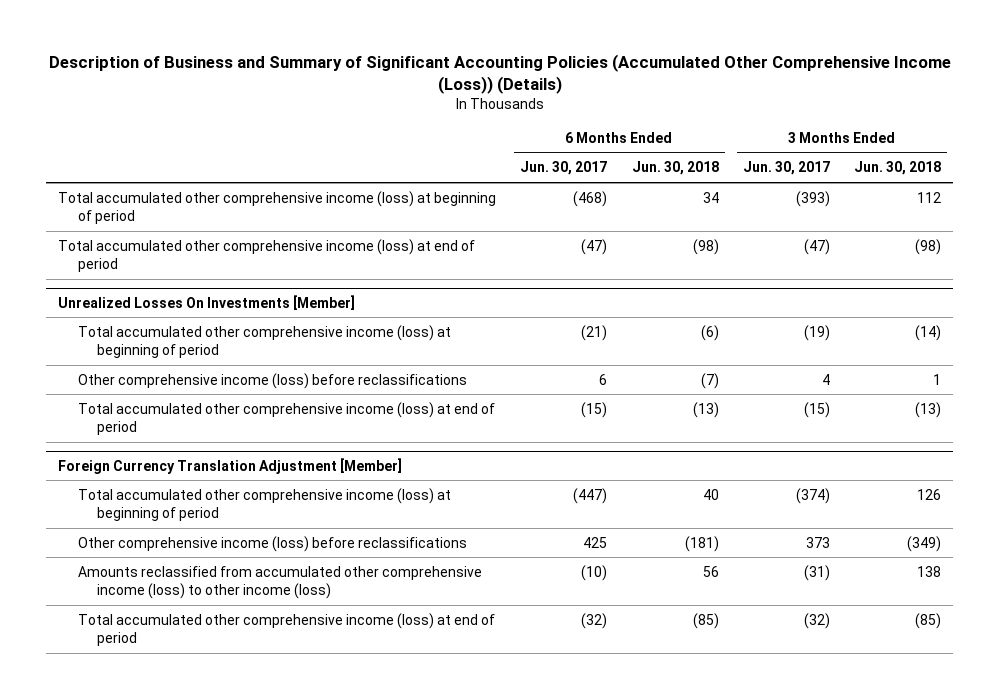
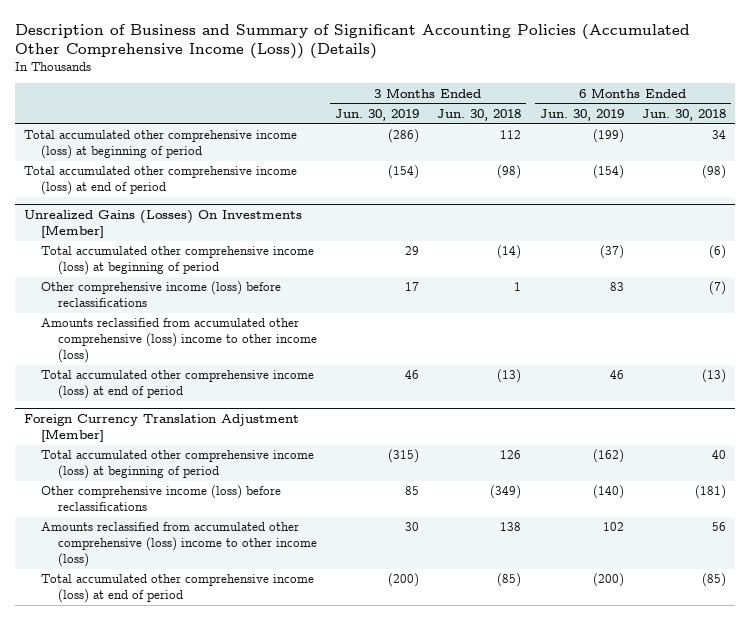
[520,161,608,176] Jun. 30, 2017 -> none
[742,161,830,176] Jun. 30, 2017 -> none
none -> [335,108,420,121] Jun. 30, 2019
none -> [539,108,624,121] Jun. 30, 2019
[58,294,356,310] Unrealized Losses On Investments [Member] -> [24,210,303,239] Unrealized Gains (Losses) On Investments [Member]
none -> [41,318,317,364] Amounts reclassified from accumulated other comprehensive (loss) income to other income (loss)
[77,565,482,600] Amounts reclassified from accumulated other comprehensive income (loss) to other income (loss) -> [41,522,317,568] Amounts reclassified from accumulated other comprehensive (loss) income to other income (loss)

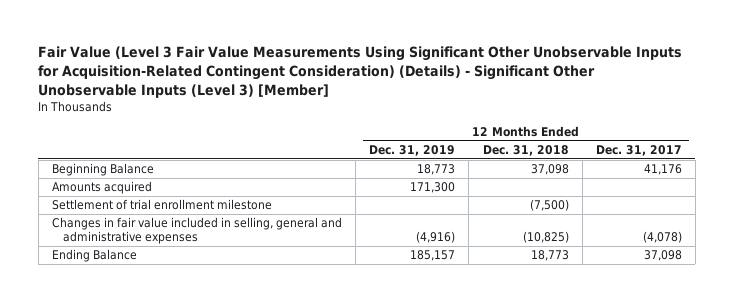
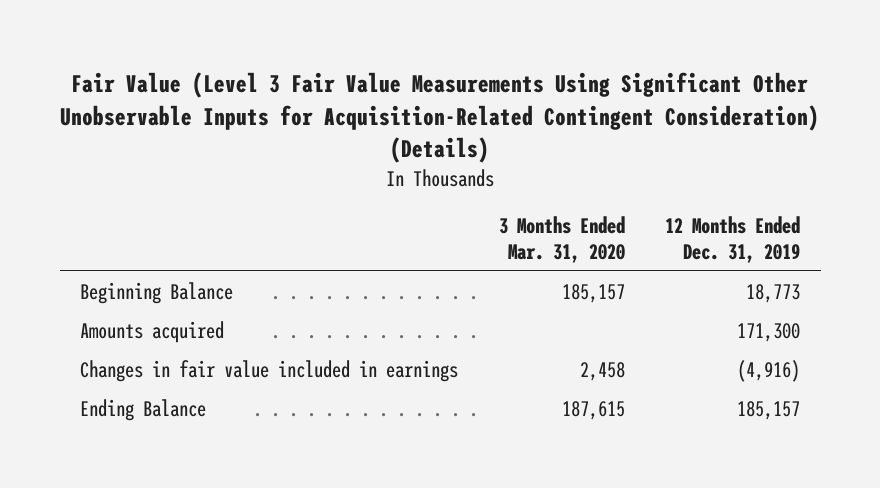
[38,46,683,98] Fair Value (Level 3 Fair Value Measurements Using Significant Other Unobservable Inputs for Acquisition-Related Contingent Consideration) (Details) - Significant Other Unobservable Inputs (Level 3) [Member] -> [60,72,820,164] Fair Value (Level 3 Fair Value Measurements Using Significant Other Unobservable Inputs for Acquisition-Related Contingent Consideration) (Details)
[482,145,569,157] Dec. 31, 2018 -> none
[595,145,682,157] Dec. 31, 2017 -> none
none -> [498,216,625,263] 3 Months Ended Mar. 31, 2020
[52,199,273,211] Settlement of trial enrollment milestone -> none
[52,217,343,245] Changes in fair value included in selling, general and administrative expenses -> [79,359,458,382] Changes in fair value included in earnings

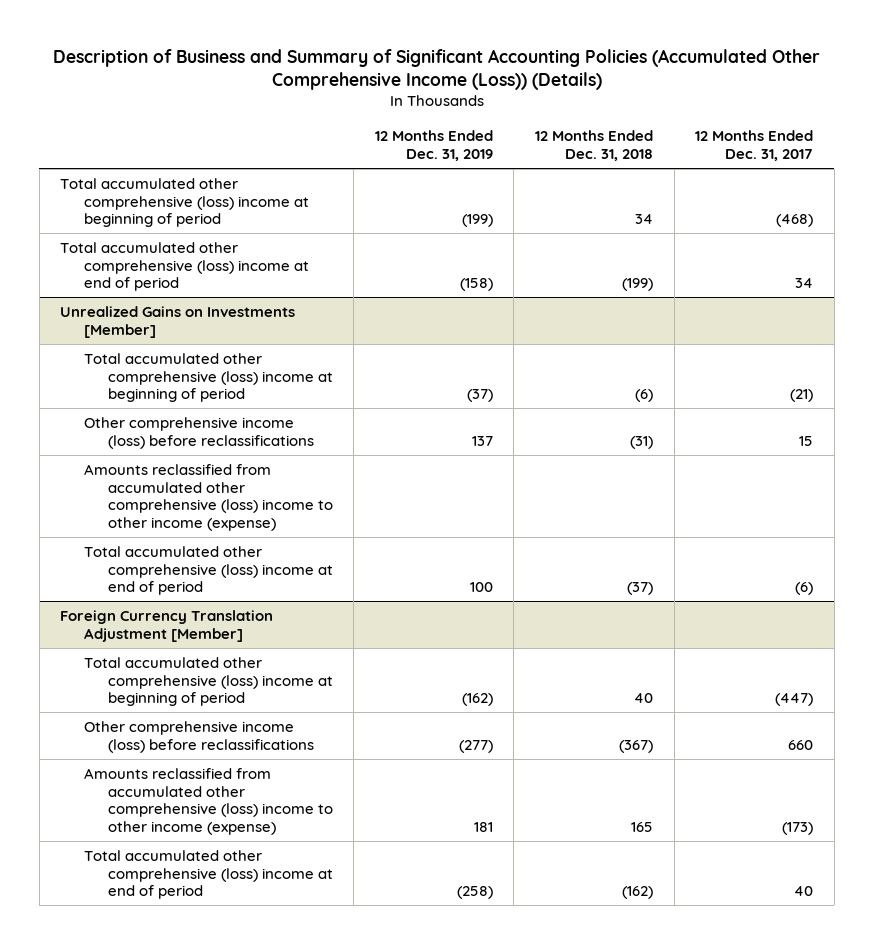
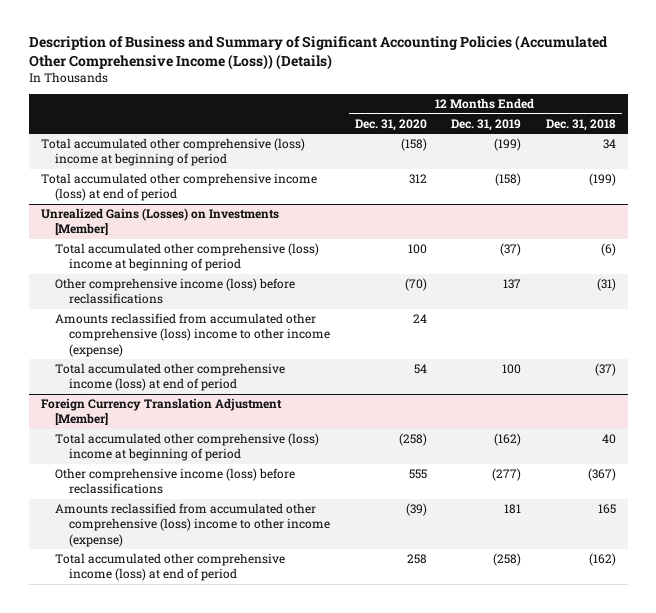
[695,130,814,161] 12 Months Ended Dec. 31, 2017 -> none
none -> [354,118,427,131] Dec. 31, 2020
[60,241,310,292] Total accumulated other comprehensive (loss) income at end of period -> [40,173,317,202] Total accumulated other comprehensive income (loss) at end of period
[60,305,296,338] Unrealized Gains on Investments [Member] -> [40,208,279,236] Unrealized Gains (Losses) on Investments [Member]
[84,545,333,596] Total accumulated other comprehensive (loss) income at end of period -> [55,363,286,392] Total accumulated other comprehensive income (loss) at end of period
[84,849,333,900] Total accumulated other comprehensive (loss) income at end of period -> [55,553,286,582] Total accumulated other comprehensive income (loss) at end of period

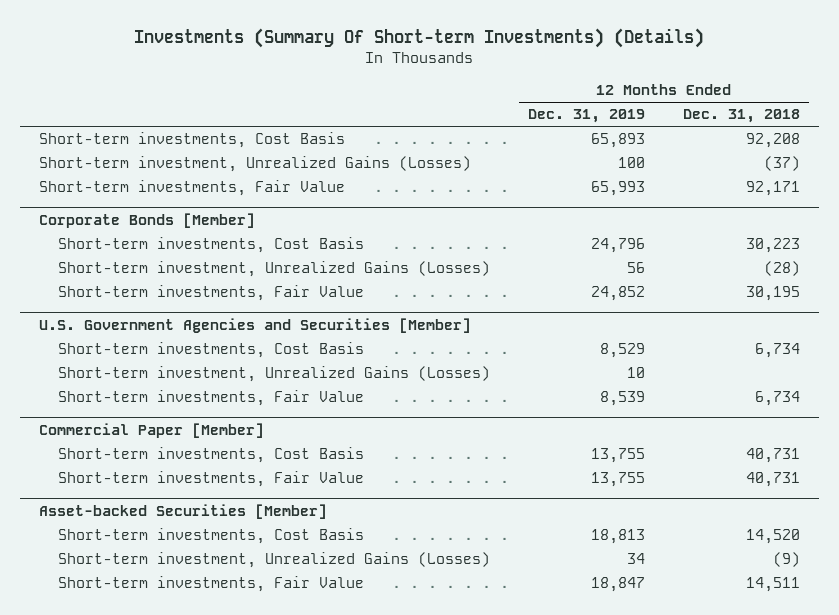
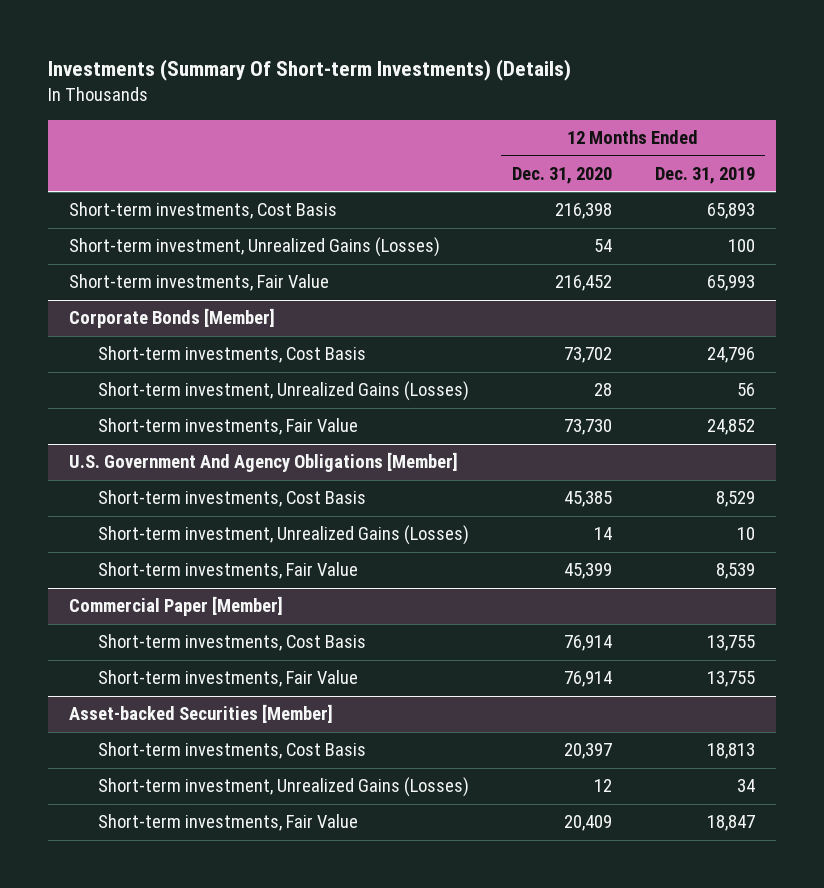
[682,109,800,124] Dec. 31, 2018 -> none
none -> [511,166,612,184] Dec. 31, 2020
[39,318,472,334] U.S. Government Agencies and Securities [Member] -> [69,452,459,473] U.S. Government And Agency Obligations [Member]

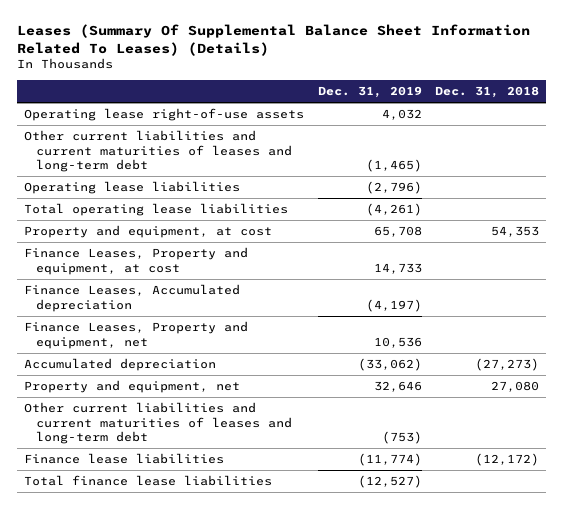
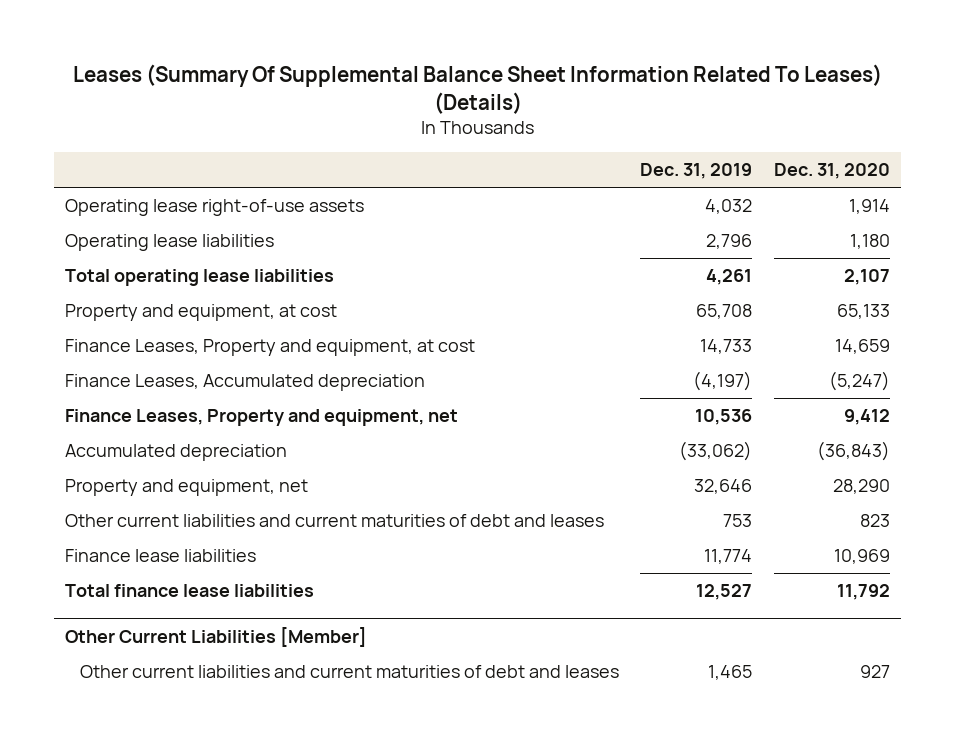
[435,86,540,99] Dec. 31, 2018 -> none
none -> [774,163,891,180] Dec. 31, 2020
[24,130,292,173] Other current liabilities and current maturities of leases and long-term debt -> none
[365,181,422,195] (2,796) -> [706,234,753,250] 2,796
[365,203,422,217] (4,261) -> [706,269,753,286] 4,261
[24,402,292,445] Other current liabilities and current maturities of leases and long-term debt -> [65,514,605,528] Other current liabilities and current maturities of debt and leases
[381,431,422,445] (753) -> [723,514,753,528] 753
[357,453,422,467] (11,774) -> [704,549,753,565] 11,774
[357,475,422,489] (12,527) -> [696,584,753,601] 12,527
none -> [65,627,368,648] Other Current Liabilities [Member]
none -> [79,665,619,679] Other current liabilities and current maturities of debt and leases

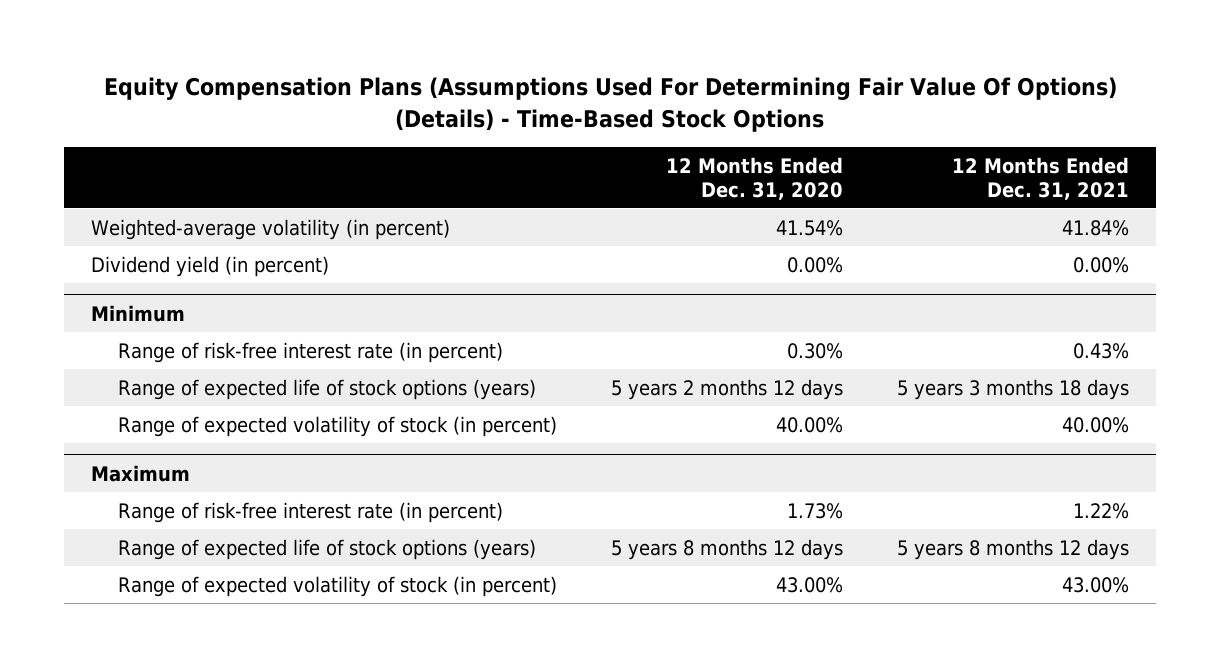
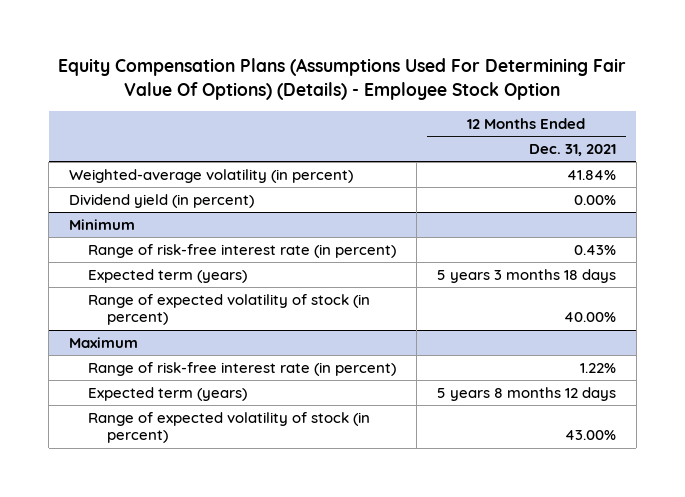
[103,77,1117,132] Equity Compensation Plans (Assumptions Used For Determining Fair Value Of Options) (Details) - Time-Based Stock Options -> [58,58,627,100] Equity Compensation Plans (Assumptions Used For Determining Fair Value Of Options) (Details) - Employee Stock Option
[666,156,844,200] 12 Months Ended Dec. 31, 2020 -> none
[118,378,537,400] Range of expected life of stock options (years) -> [88,269,248,284] Expected term (years)
[118,538,537,560] Range of expected life of stock options (years) -> [88,387,248,402] Expected term (years)

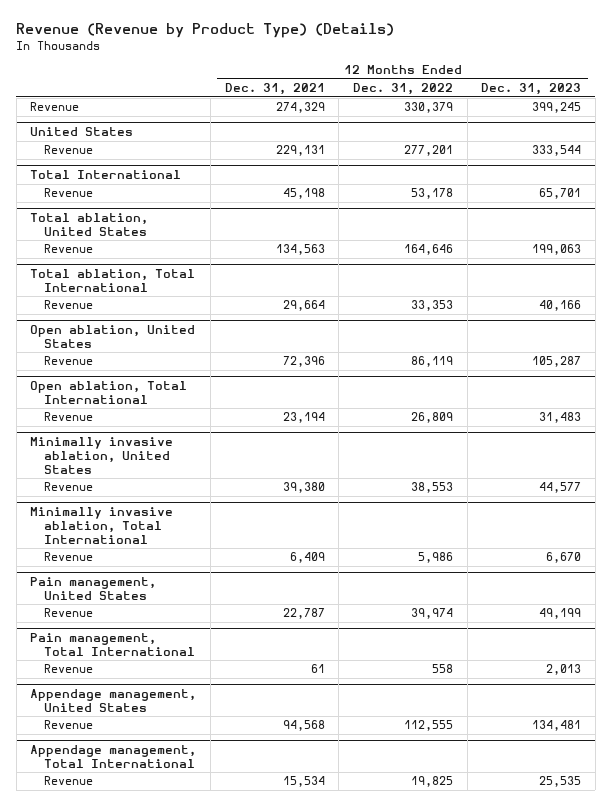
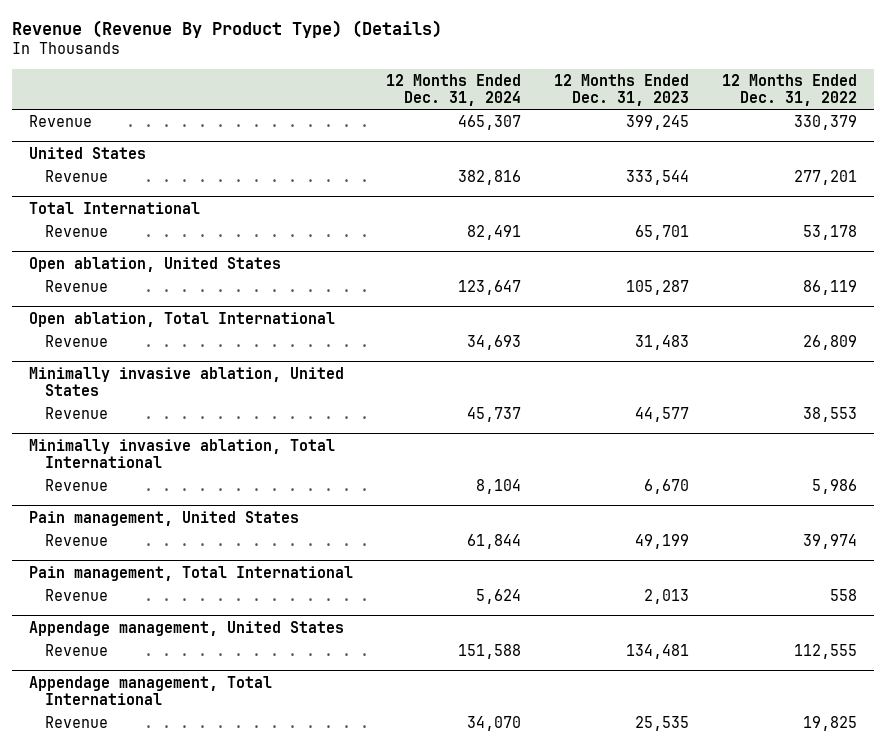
[16,22,395,38] Revenue (Revenue by Product Type) (Details) -> [11,19,442,38] Revenue (Revenue By Product Type) (Details)
[224,83,325,96] Dec. 31, 2021 -> none
none -> [385,73,521,107] 12 Months Ended Dec. 31, 2024
[30,213,149,236] Total ablation, United States -> none
[44,244,94,254] Revenue -> none
[30,269,196,292] Total ablation, Total International -> none
[44,300,94,310] Revenue -> none

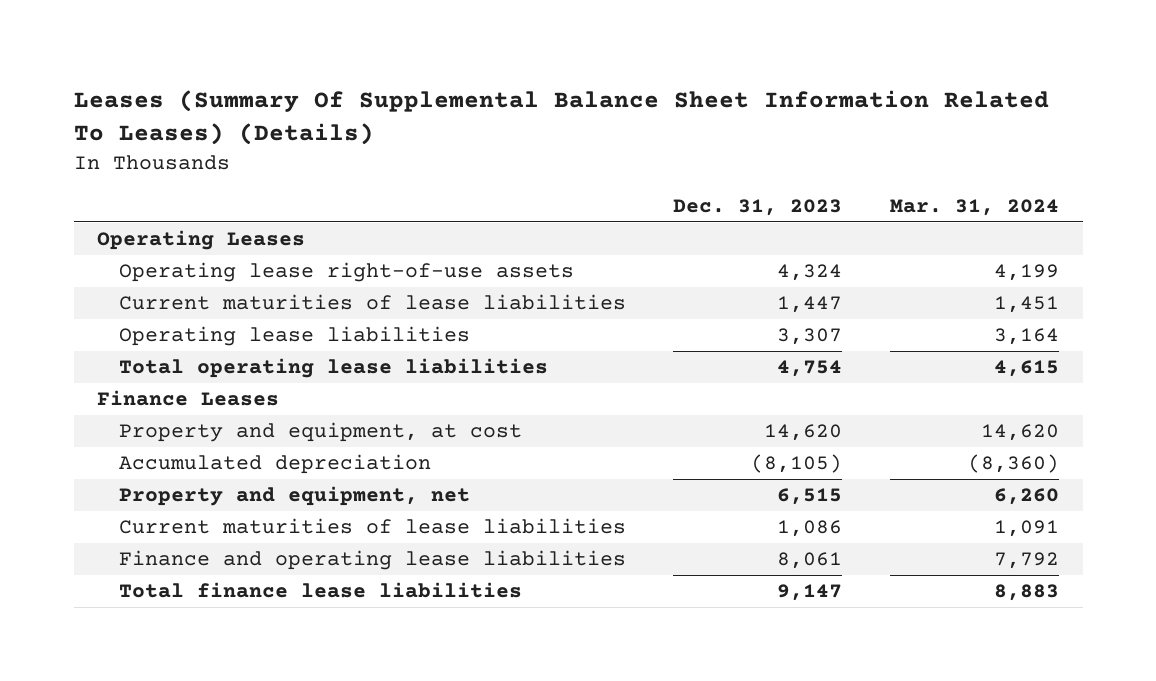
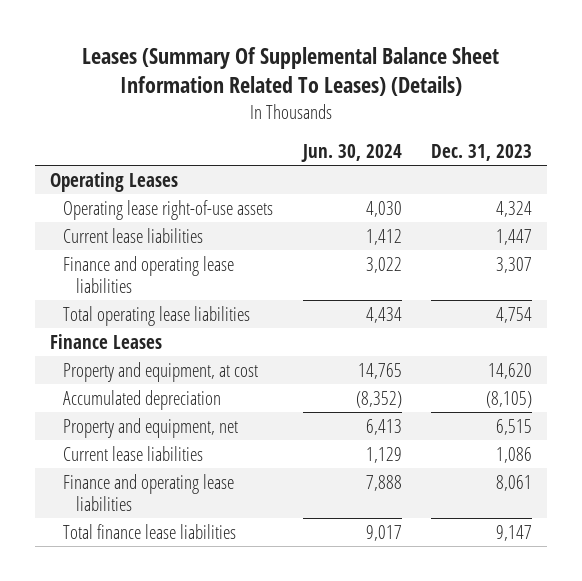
[889,199,1059,217] Mar. 31, 2024 -> none
none -> [300,144,402,163] Jun. 30, 2024
[118,294,626,311] Current maturities of lease liabilities -> [62,227,203,243] Current lease liabilities
[118,326,470,347] Operating lease liabilities -> [62,255,234,293] Finance and operating lease liabilities
[118,518,626,535] Current maturities of lease liabilities -> [62,445,203,461] Current lease liabilities

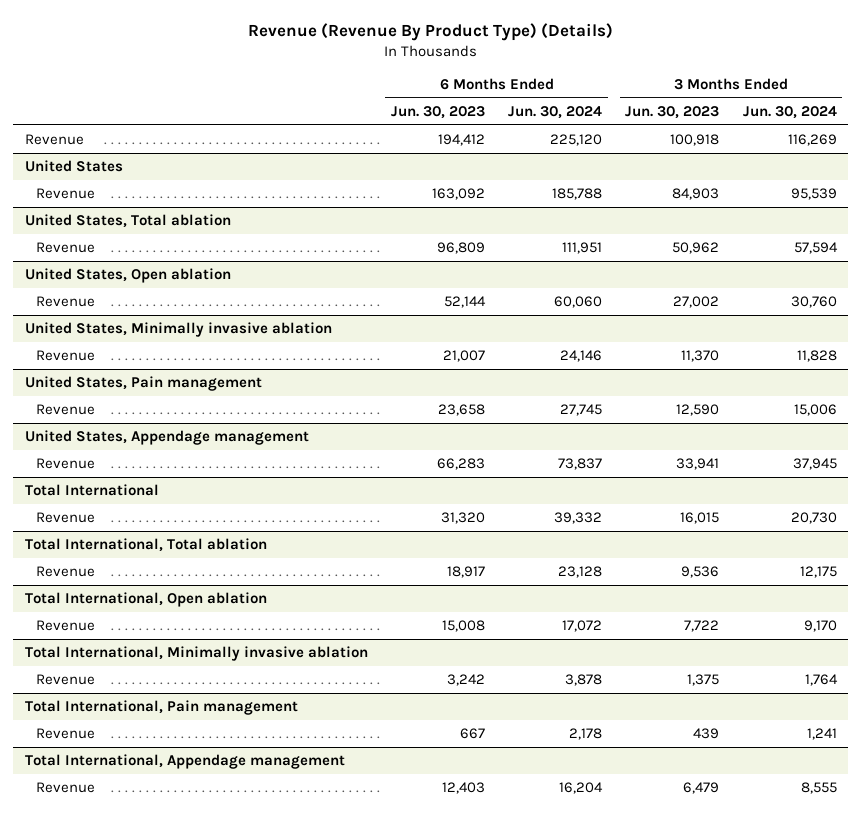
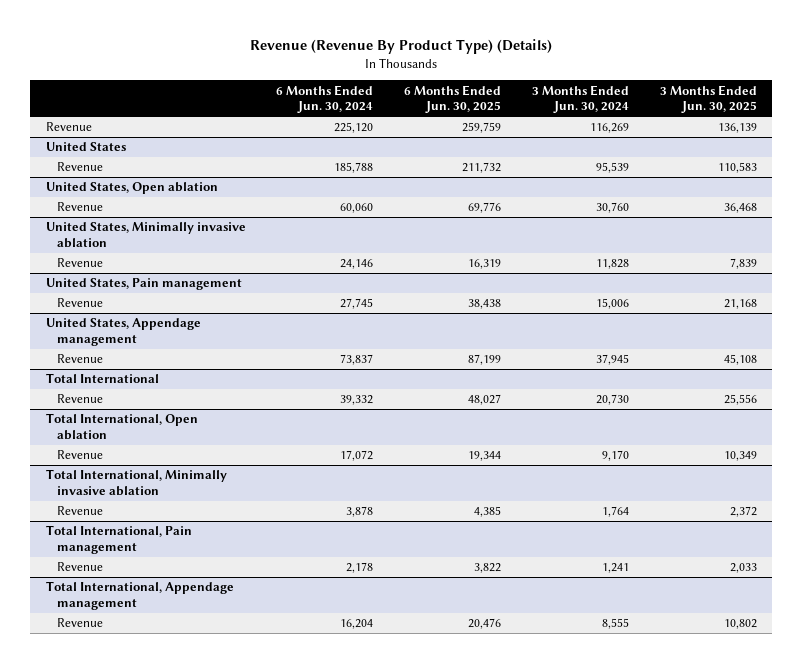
[391,106,486,120] Jun. 30, 2023 -> none
[625,106,720,120] Jun. 30, 2023 -> none
none -> [404,84,502,114] 6 Months Ended Jun. 30, 2025
none -> [659,84,757,114] 3 Months Ended Jun. 30, 2025
[24,214,231,229] United States, Total ablation -> none
[35,242,95,254] Revenue -> none
[24,538,267,553] Total International, Total ablation -> none
[35,566,95,578] Revenue -> none

